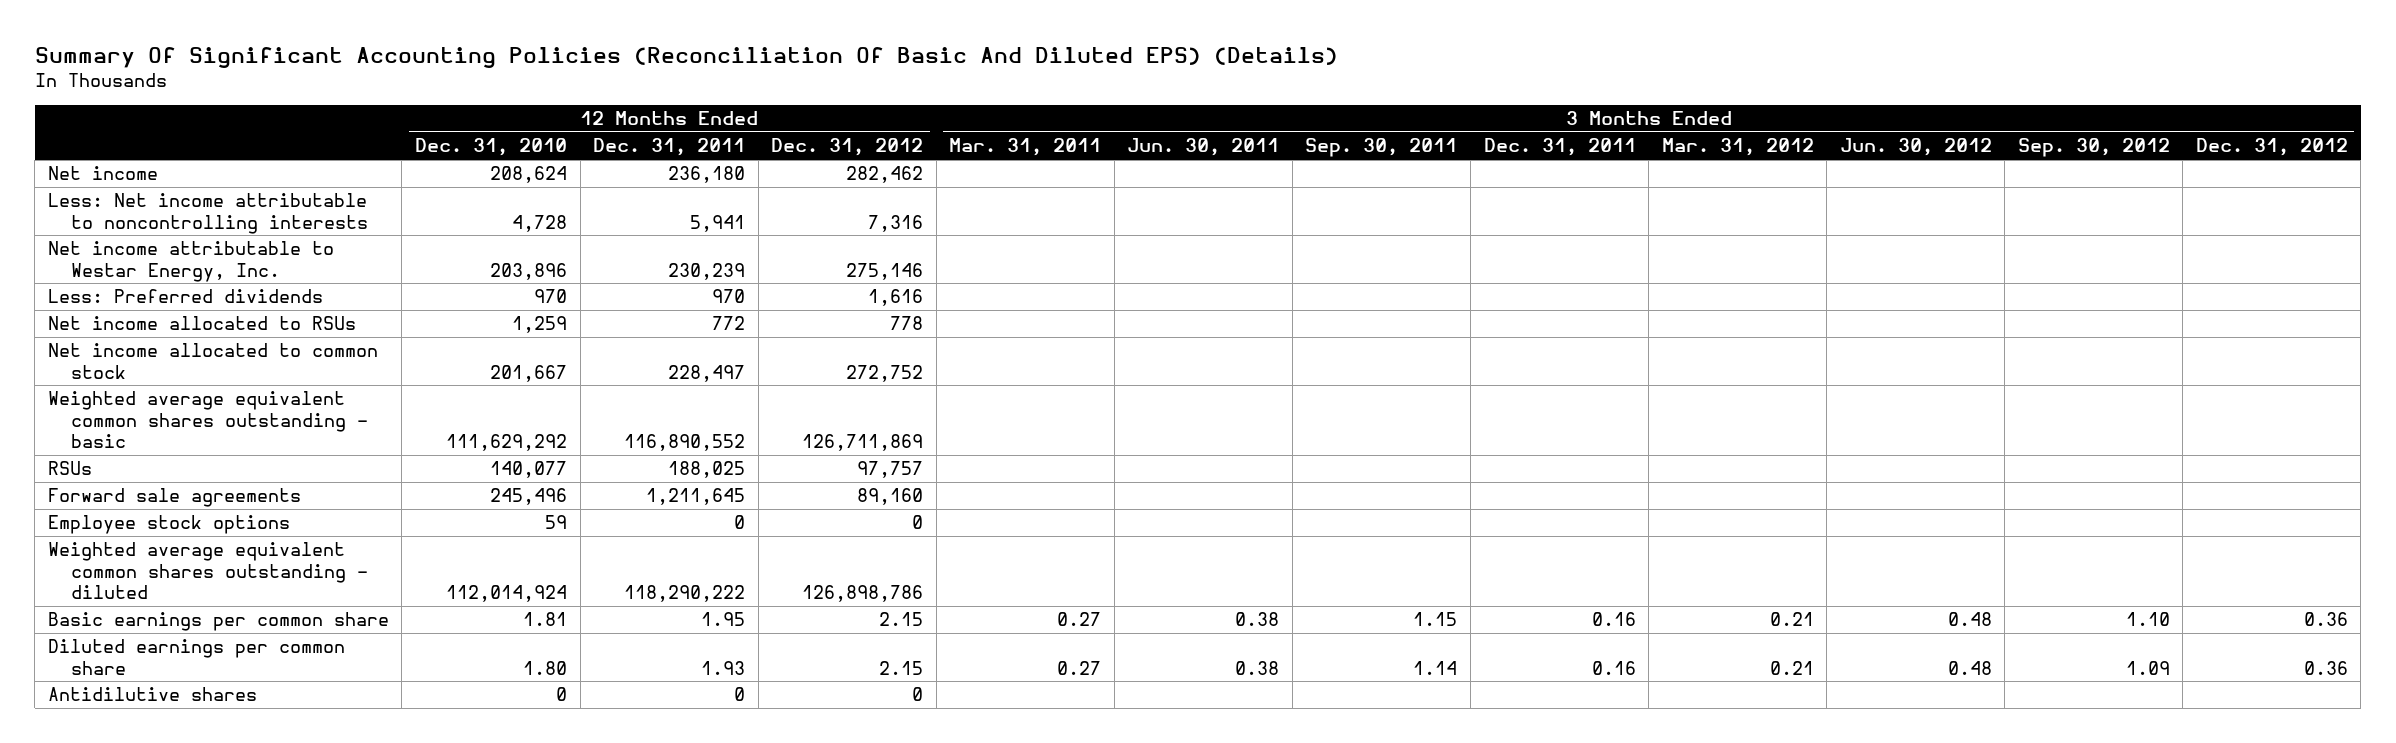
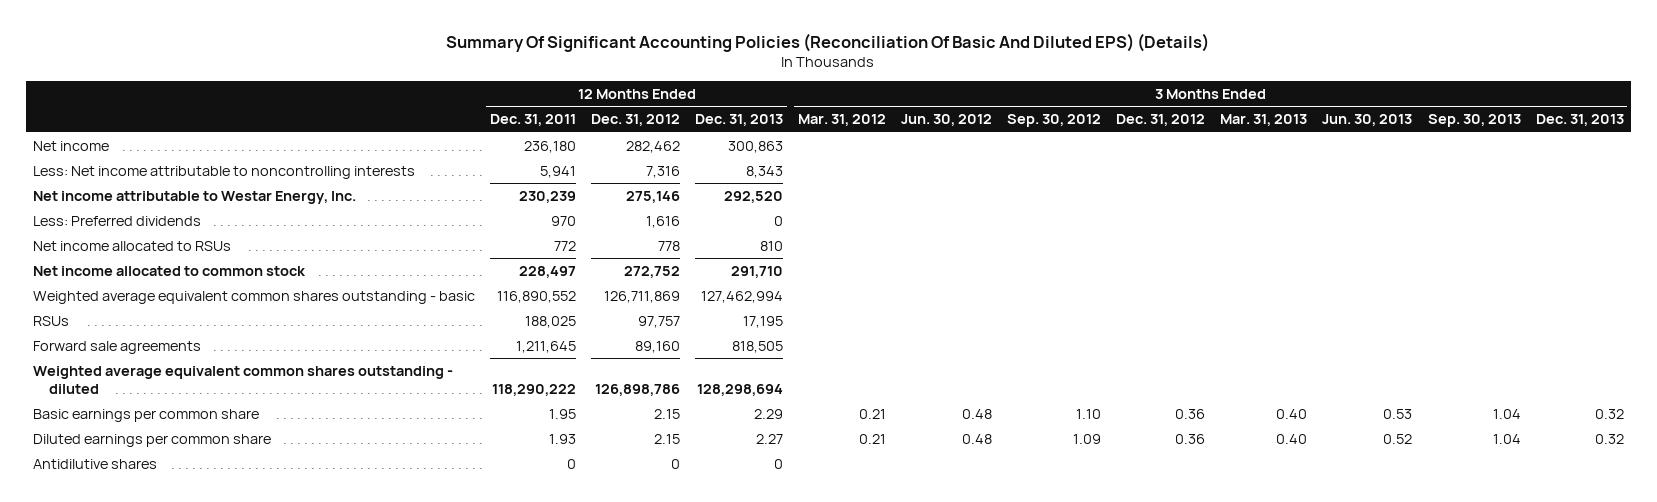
[415,138,568,157] Dec. 31, 2010 -> none
[949,138,1102,157] Mar. 31, 2011 -> none
[1127,138,1280,157] Jun. 30, 2011 -> none
[1305,138,1458,158] Sep. 30, 2011 -> none
[1483,138,1636,157] Dec. 31, 2011 -> none
none -> [695,114,784,127] Dec. 31, 2013
none -> [1220,114,1308,127] Mar. 31, 2013
none -> [1322,114,1413,127] Jun. 30, 2013
none -> [1427,114,1521,128] Sep. 30, 2013
none -> [1535,114,1624,127] Dec. 31, 2013
[47,515,290,535] Employee stock options -> none

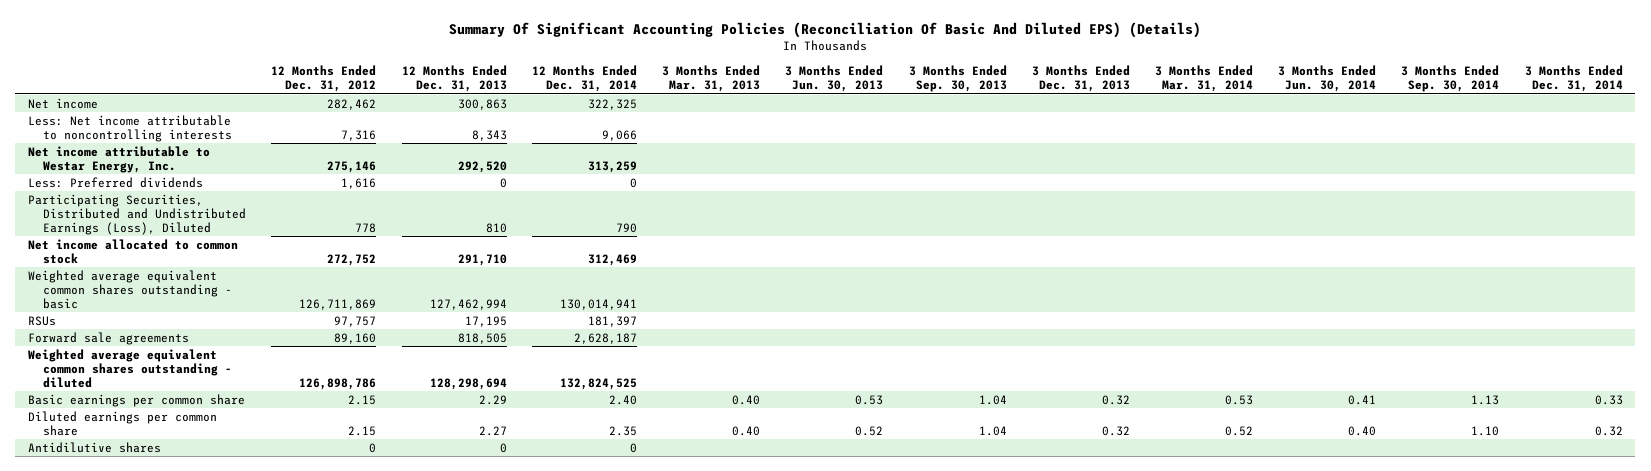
[490,114,577,127] Dec. 31, 2011 -> none
[798,114,887,127] Mar. 31, 2012 -> none
[901,114,993,127] Jun. 30, 2012 -> none
[1007,114,1102,128] Sep. 30, 2012 -> none
[1116,114,1206,127] Dec. 31, 2012 -> none
none -> [531,65,637,93] 12 Months Ended Dec. 31, 2014
none -> [1154,65,1253,93] 3 Months Ended Mar. 31, 2014
none -> [1278,65,1377,93] 3 Months Ended Jun. 30, 2014
none -> [1401,65,1500,93] 3 Months Ended Sep. 30, 2014
none -> [1524,65,1623,93] 3 Months Ended Dec. 31, 2014
[33,240,232,251] Net income allocated to RSUs -> [28,193,247,235] Participating Securities, Distributed and Undistributed Earnings (Loss), Diluted

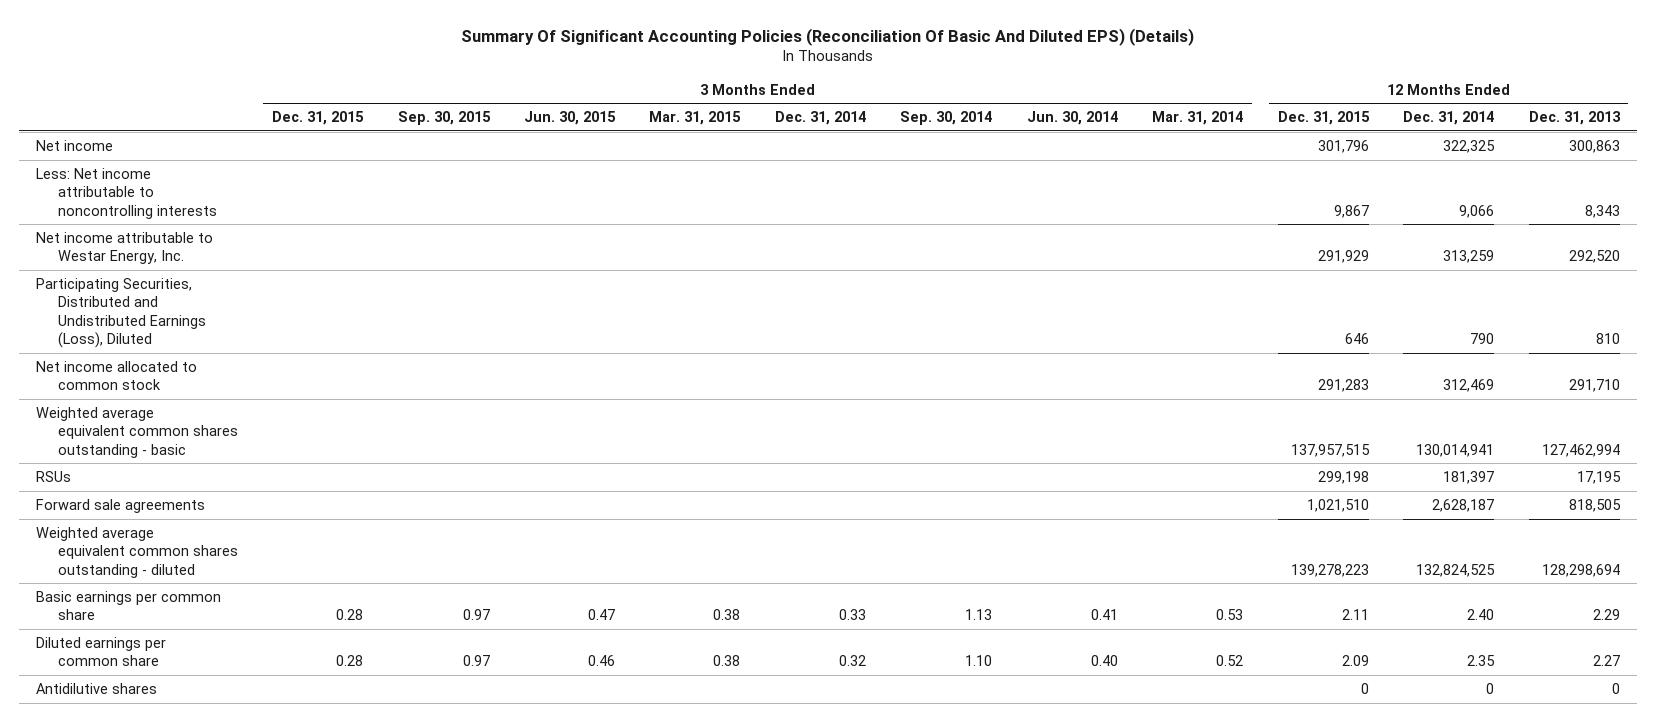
[271,65,377,93] 12 Months Ended Dec. 31, 2012 -> none
[662,65,761,93] 3 Months Ended Mar. 31, 2013 -> none
[785,65,884,93] 3 Months Ended Jun. 30, 2013 -> none
[908,65,1007,93] 3 Months Ended Sep. 30, 2013 -> none
[1031,65,1130,93] 3 Months Ended Dec. 31, 2013 -> none
none -> [272,111,365,126] Dec. 31, 2015
none -> [397,111,491,126] Sep. 30, 2015
none -> [523,111,616,126] Jun. 30, 2015
none -> [649,111,742,126] Mar. 31, 2015
none -> [1277,111,1370,126] Dec. 31, 2015
[28,176,204,188] Less: Preferred dividends -> none

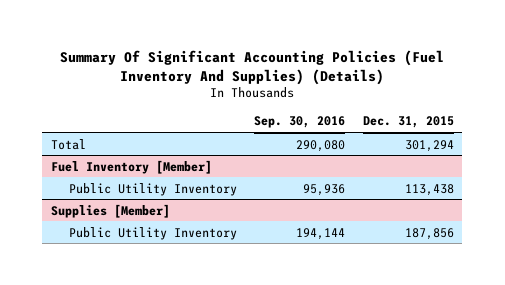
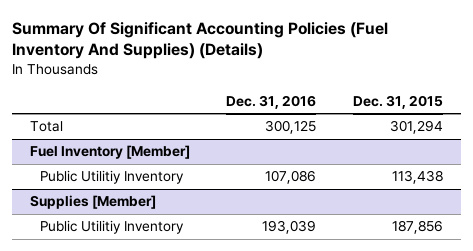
[254,116,346,129] Sep. 30, 2016 -> none
none -> [226,94,317,109] Dec. 31, 2016
[69,182,238,196] Public Utility Inventory -> [40,170,185,185] Public Utilitiy Inventory
[69,226,238,240] Public Utility Inventory -> [40,220,185,235] Public Utilitiy Inventory

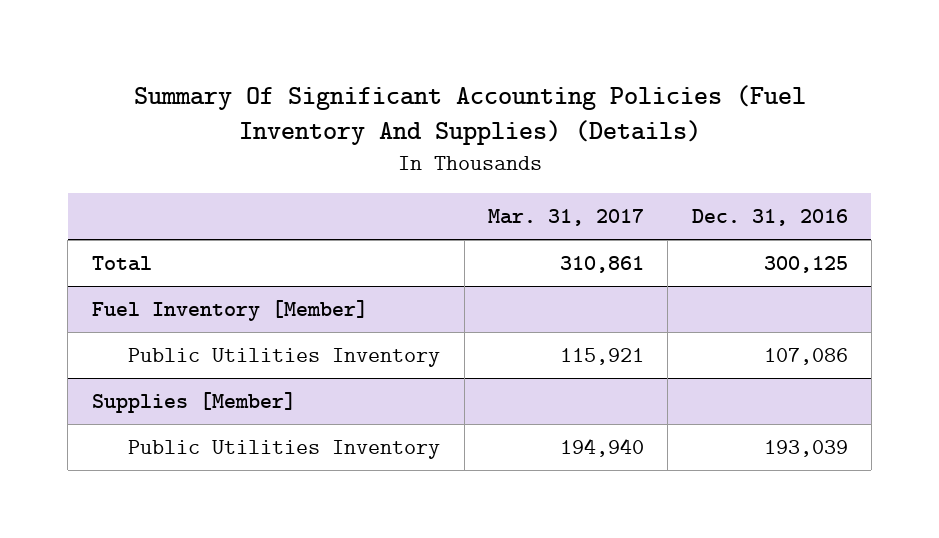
[352,94,443,109] Dec. 31, 2015 -> none
none -> [488,209,645,227] Mar. 31, 2017
[40,170,185,185] Public Utilitiy Inventory -> [128,348,441,368] Public Utilities Inventory
[40,220,185,235] Public Utilitiy Inventory -> [128,440,441,460] Public Utilities Inventory

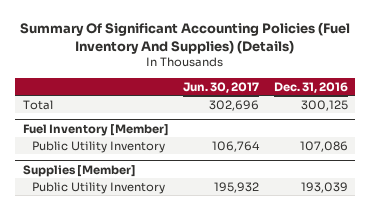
[488,209,645,227] Mar. 31, 2017 -> none
none -> [183,81,260,93] Jun. 30, 2017
[128,348,441,368] Public Utilities Inventory -> [32,140,166,153] Public Utility Inventory
[128,440,441,460] Public Utilities Inventory -> [32,181,166,194] Public Utility Inventory

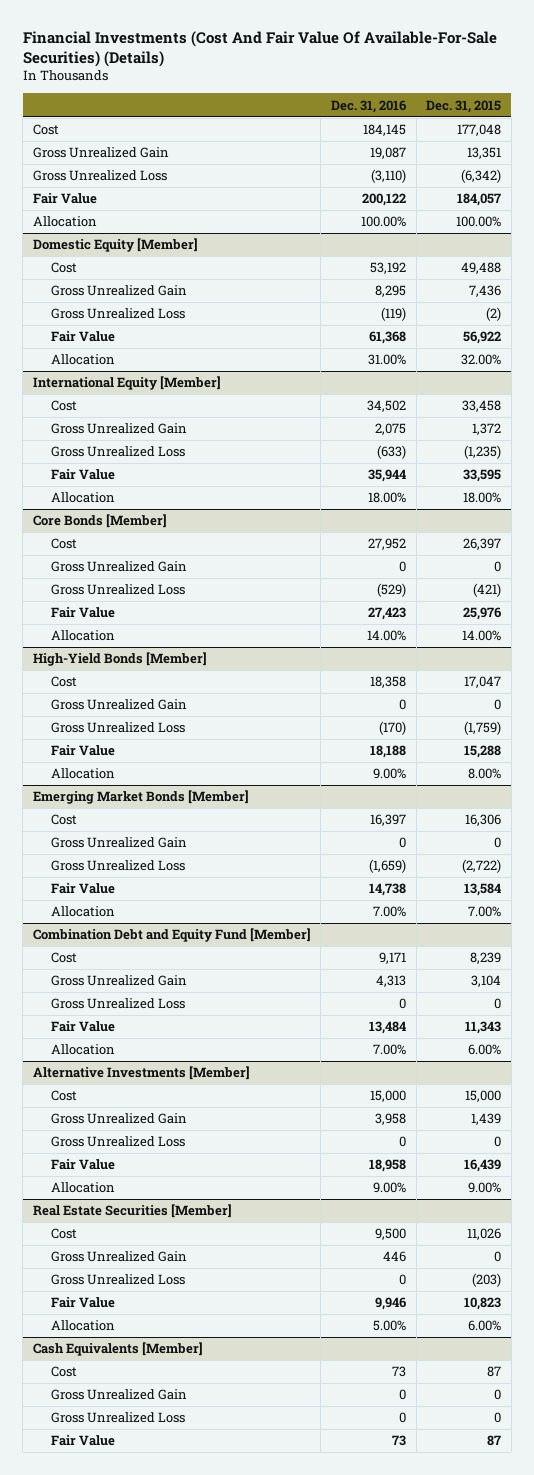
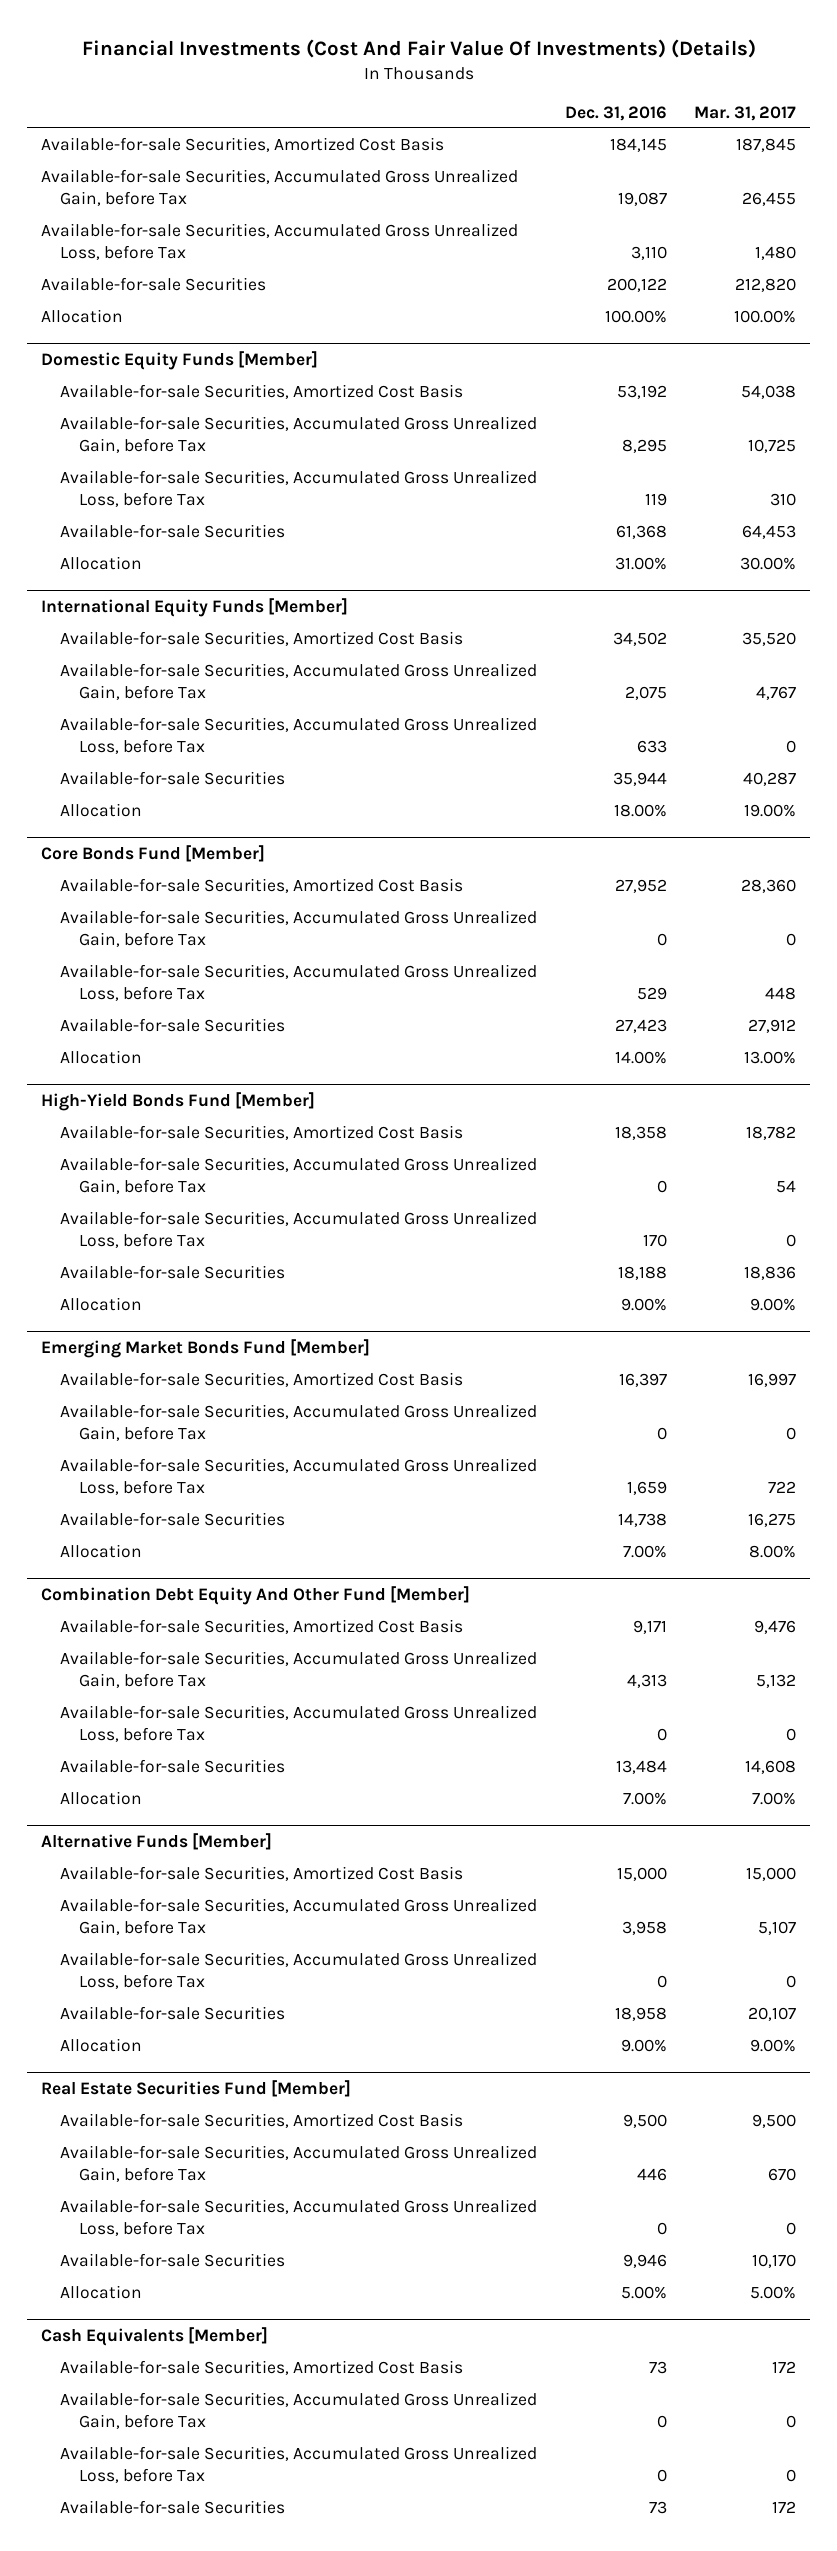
[22,30,497,67] Financial Investments (Cost And Fair Value Of Available-For-Sale Securities) (Details) -> [81,38,756,58] Financial Investments (Cost And Fair Value Of Investments) (Details)
[426,99,502,113] Dec. 31, 2015 -> none
none -> [694,105,797,121] Mar. 31, 2017
[32,170,167,182] Gross Unrealized Loss -> none
[32,124,59,136] Cost -> [40,137,444,153] Available-for-sale Securities, Amortized Cost Basis
[32,147,169,159] Gross Unrealized Gain -> [40,169,518,207] Available-for-sale Securities, Accumulated Gross Unrealized Gain, before Tax
none -> [40,223,518,261] Available-for-sale Securities, Accumulated Gross Unrealized Loss, before Tax
[32,193,97,205] Fair Value -> [40,277,266,292] Available-for-sale Securities
[50,308,185,320] Gross Unrealized Loss -> none
[32,238,198,253] Domestic Equity [Member] -> [40,351,318,371] Domestic Equity Funds [Member]
[50,262,77,274] Cost -> [60,384,464,400] Available-for-sale Securities, Amortized Cost Basis
[50,285,187,297] Gross Unrealized Gain -> [60,416,538,454] Available-for-sale Securities, Accumulated Gross Unrealized Gain, before Tax
none -> [60,470,538,508] Available-for-sale Securities, Accumulated Gross Unrealized Loss, before Tax
[50,331,115,343] Fair Value -> [60,524,286,539] Available-for-sale Securities
[50,446,185,458] Gross Unrealized Loss -> none
[32,376,221,391] International Equity [Member] -> [40,598,348,618] International Equity Funds [Member]
[50,400,77,412] Cost -> [60,631,464,647] Available-for-sale Securities, Amortized Cost Basis
[50,423,187,435] Gross Unrealized Gain -> [60,663,538,701] Available-for-sale Securities, Accumulated Gross Unrealized Gain, before Tax
none -> [60,717,538,755] Available-for-sale Securities, Accumulated Gross Unrealized Loss, before Tax
[50,469,115,481] Fair Value -> [60,771,286,786] Available-for-sale Securities
[50,561,187,573] Gross Unrealized Gain -> none
[50,584,185,596] Gross Unrealized Loss -> none
[32,514,167,529] Core Bonds [Member] -> [40,845,265,863] Core Bonds Fund [Member]
[50,538,77,550] Cost -> [60,878,464,894] Available-for-sale Securities, Amortized Cost Basis
none -> [60,910,538,948] Available-for-sale Securities, Accumulated Gross Unrealized Gain, before Tax
none -> [60,964,538,1002] Available-for-sale Securities, Accumulated Gross Unrealized Loss, before Tax
[50,607,115,619] Fair Value -> [60,1018,286,1033] Available-for-sale Securities
[50,699,187,711] Gross Unrealized Gain -> none
[50,722,185,734] Gross Unrealized Loss -> none
[32,652,207,667] High-Yield Bonds [Member] -> [40,1092,315,1112] High-Yield Bonds Fund [Member]
[50,676,77,688] Cost -> [60,1125,464,1141] Available-for-sale Securities, Amortized Cost Basis
none -> [60,1157,538,1195] Available-for-sale Securities, Accumulated Gross Unrealized Gain, before Tax
none -> [60,1211,538,1249] Available-for-sale Securities, Accumulated Gross Unrealized Loss, before Tax
[50,745,115,757] Fair Value -> [60,1265,286,1280] Available-for-sale Securities
[50,837,187,849] Gross Unrealized Gain -> none
[50,860,185,872] Gross Unrealized Loss -> none
[32,790,249,805] Emerging Market Bonds [Member] -> [40,1339,370,1359] Emerging Market Bonds Fund [Member]
[50,814,77,826] Cost -> [60,1372,464,1388] Available-for-sale Securities, Amortized Cost Basis
none -> [60,1404,538,1442] Available-for-sale Securities, Accumulated Gross Unrealized Gain, before Tax
none -> [60,1458,538,1496] Available-for-sale Securities, Accumulated Gross Unrealized Loss, before Tax
[50,883,115,895] Fair Value -> [60,1512,286,1527] Available-for-sale Securities
[50,998,185,1010] Gross Unrealized Loss -> none
[32,928,311,943] Combination Debt and Equity Fund [Member] -> [40,1586,470,1606] Combination Debt Equity And Other Fund [Member]
[50,952,77,964] Cost -> [60,1619,464,1635] Available-for-sale Securities, Amortized Cost Basis
[50,975,187,987] Gross Unrealized Gain -> [60,1651,538,1689] Available-for-sale Securities, Accumulated Gross Unrealized Gain, before Tax
none -> [60,1705,538,1743] Available-for-sale Securities, Accumulated Gross Unrealized Loss, before Tax
[50,1021,115,1033] Fair Value -> [60,1759,286,1774] Available-for-sale Securities
[50,1136,185,1148] Gross Unrealized Loss -> none
[32,1066,250,1081] Alternative Investments [Member] -> [40,1833,272,1851] Alternative Funds [Member]
[50,1090,77,1102] Cost -> [60,1866,464,1882] Available-for-sale Securities, Amortized Cost Basis
[50,1113,187,1125] Gross Unrealized Gain -> [60,1898,538,1936] Available-for-sale Securities, Accumulated Gross Unrealized Gain, before Tax
none -> [60,1952,538,1990] Available-for-sale Securities, Accumulated Gross Unrealized Loss, before Tax
[50,1159,115,1171] Fair Value -> [60,2006,286,2021] Available-for-sale Securities
[50,1274,185,1286] Gross Unrealized Loss -> none
[32,1204,232,1219] Real Estate Securities [Member] -> [40,2080,351,2098] Real Estate Securities Fund [Member]
[50,1228,77,1240] Cost -> [60,2113,464,2129] Available-for-sale Securities, Amortized Cost Basis
[50,1251,187,1263] Gross Unrealized Gain -> [60,2145,538,2183] Available-for-sale Securities, Accumulated Gross Unrealized Gain, before Tax
none -> [60,2199,538,2237] Available-for-sale Securities, Accumulated Gross Unrealized Loss, before Tax
[50,1297,115,1309] Fair Value -> [60,2253,286,2268] Available-for-sale Securities
[50,1389,187,1401] Gross Unrealized Gain -> none
[50,1412,185,1424] Gross Unrealized Loss -> none
[50,1366,77,1378] Cost -> [60,2360,464,2376] Available-for-sale Securities, Amortized Cost Basis
none -> [60,2392,538,2430] Available-for-sale Securities, Accumulated Gross Unrealized Gain, before Tax
none -> [60,2446,538,2484] Available-for-sale Securities, Accumulated Gross Unrealized Loss, before Tax
[50,1435,115,1447] Fair Value -> [60,2500,286,2515] Available-for-sale Securities

